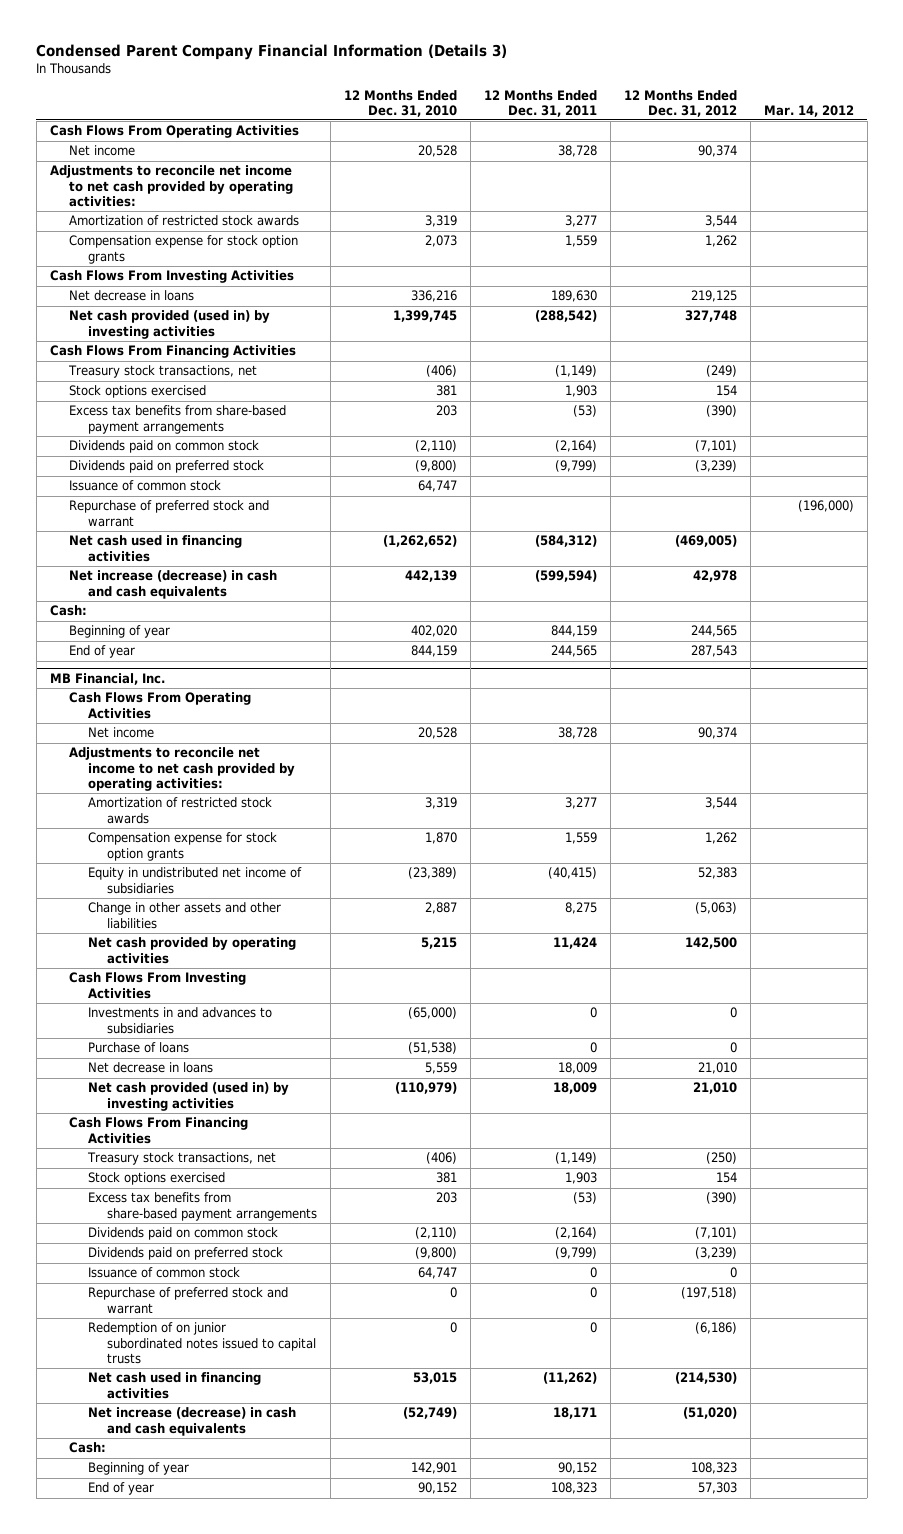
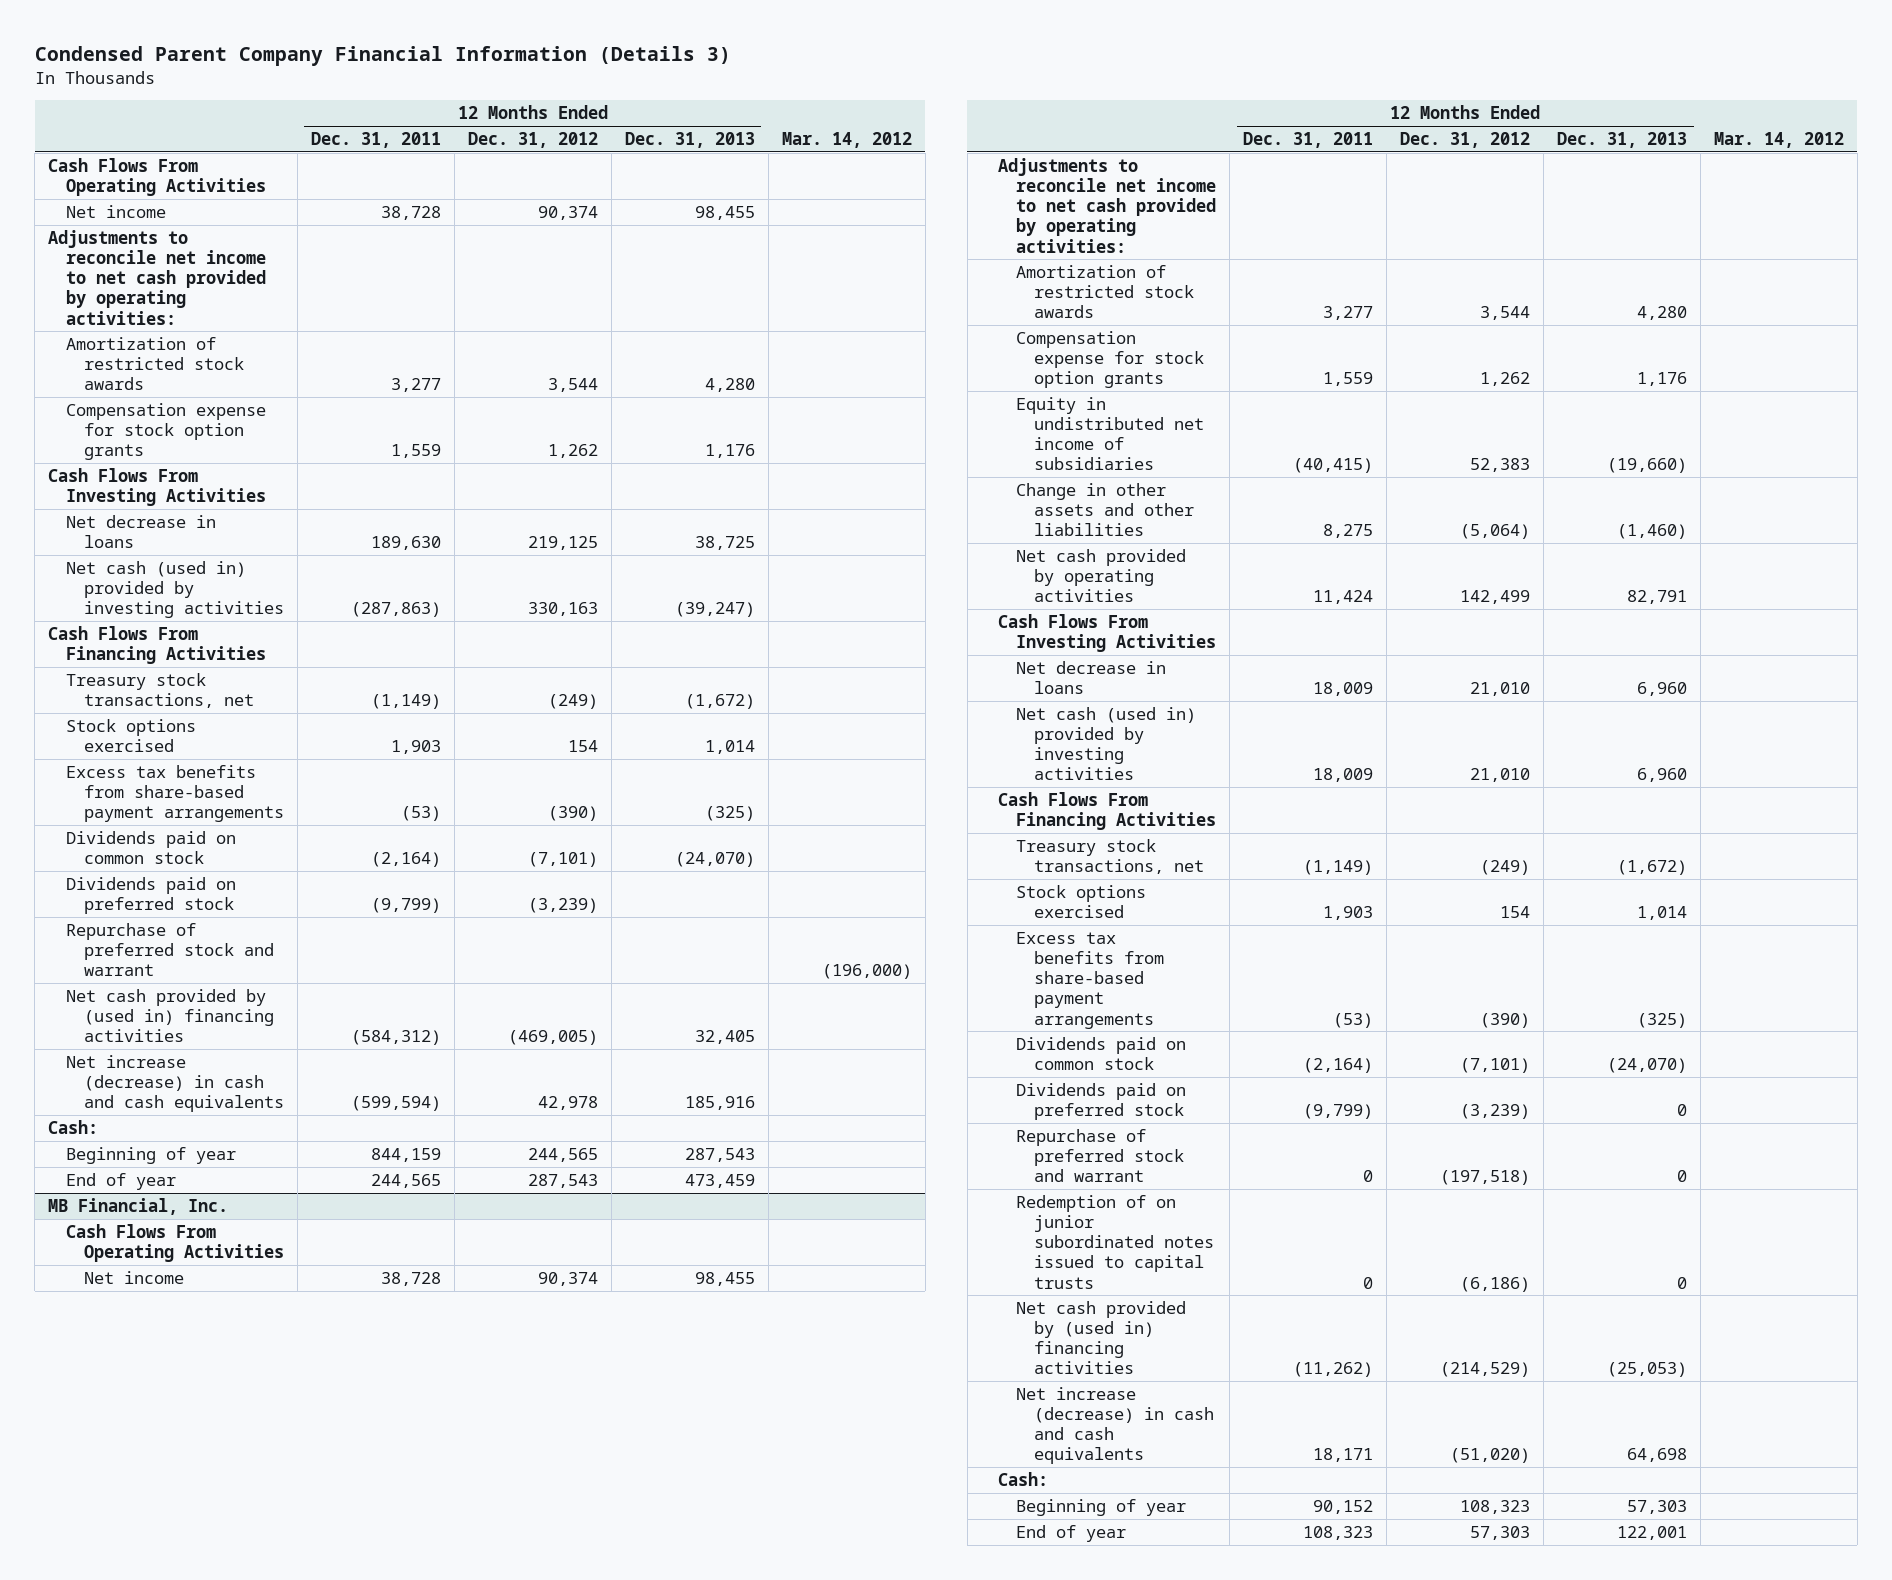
[344,89,458,117] 12 Months Ended Dec. 31, 2010 -> none
none -> [624,132,755,149] Dec. 31, 2013
[68,310,270,339] Net cash provided (used in) by investing activities -> [66,560,285,619] Net cash (used in) provided by investing activities
[534,310,597,323] (288,542) -> [351,602,442,618] (287,863)
[684,310,737,323] 327,748 -> [527,602,598,617] 330,163
[68,480,221,492] Issuance of common stock -> none
[68,535,242,562] Net cash used in financing activities -> [66,988,275,1043] Net cash provided by (used in) financing activities
[694,902,737,915] (5,063) -> [1460,524,1531,540] (5,064)
[684,937,737,950] 142,500 -> [1460,590,1531,605] 142,499
[88,1007,273,1034] Investments in and advances to subsidiaries -> none
[88,1042,190,1054] Purchase of loans -> none
[88,1082,290,1111] Net cash provided (used in) by investing activities -> [1016,706,1197,781] Net cash (used in) provided by investing activities
[705,1152,737,1165] (250) -> [1480,860,1531,876] (249)
[88,1267,241,1279] Issuance of common stock -> none
[88,1372,262,1399] Net cash used in financing activities -> [1016,1300,1187,1375] Net cash provided by (used in) financing activities
[674,1372,737,1385] (214,530) -> [1440,1362,1531,1378] (214,529)

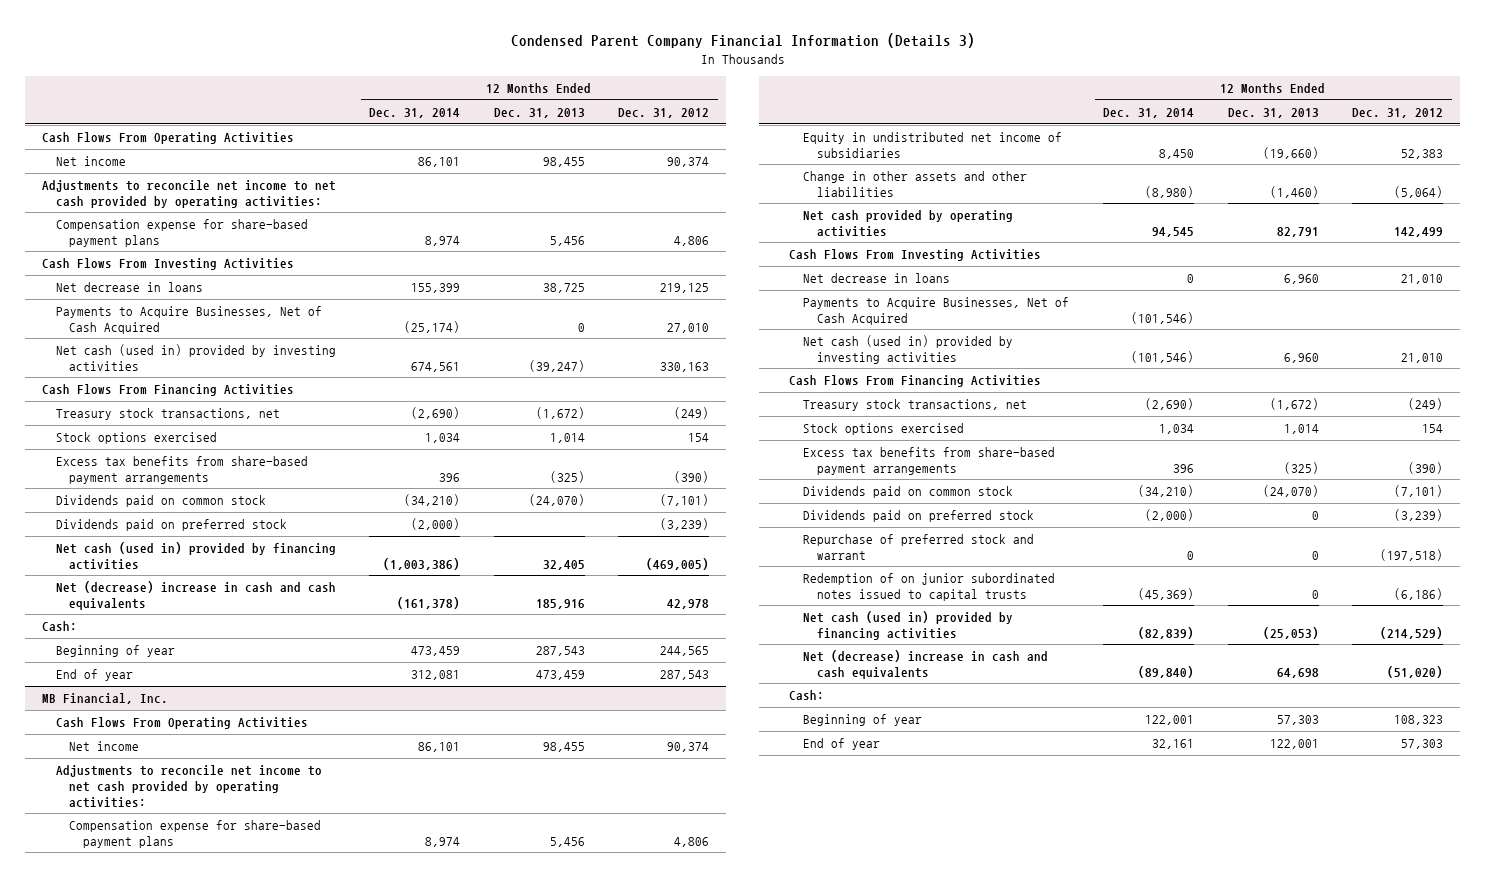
[311,132,442,149] Dec. 31, 2011 -> none
[781,132,912,149] Mar. 14, 2012 -> none
none -> [369,108,461,119] Dec. 31, 2014
[66,336,245,391] Amortization of restricted stock awards -> none
[66,402,267,461] Compensation expense for stock option grants -> none
none -> [55,219,308,247] Compensation expense for share-based payment plans
none -> [55,306,322,334] Payments to Acquire Businesses, Net of Cash Acquired
[66,922,275,977] Repurchase of preferred stock and warrant -> none
[66,988,275,1043] Net cash provided by (used in) financing activities -> [55,542,336,570] Net cash (used in) provided by financing activities
[66,1054,285,1113] Net increase (decrease) in cash and cash equivalents -> [55,581,336,610] Net (decrease) increase in cash and cash equivalents
[1016,264,1195,319] Amortization of restricted stock awards -> none
[1016,330,1205,389] Compensation expense for stock option grants -> none
none -> [69,820,322,848] Compensation expense for share-based payment plans
none -> [802,297,1069,325] Payments to Acquire Businesses, Net of Cash Acquired
[1016,1300,1187,1375] Net cash provided by (used in) financing activities -> [802,611,1013,640] Net cash (used in) provided by financing activities
[1016,1386,1215,1465] Net increase (decrease) in cash and cash equivalents -> [802,650,1048,679] Net (decrease) increase in cash and cash equivalents

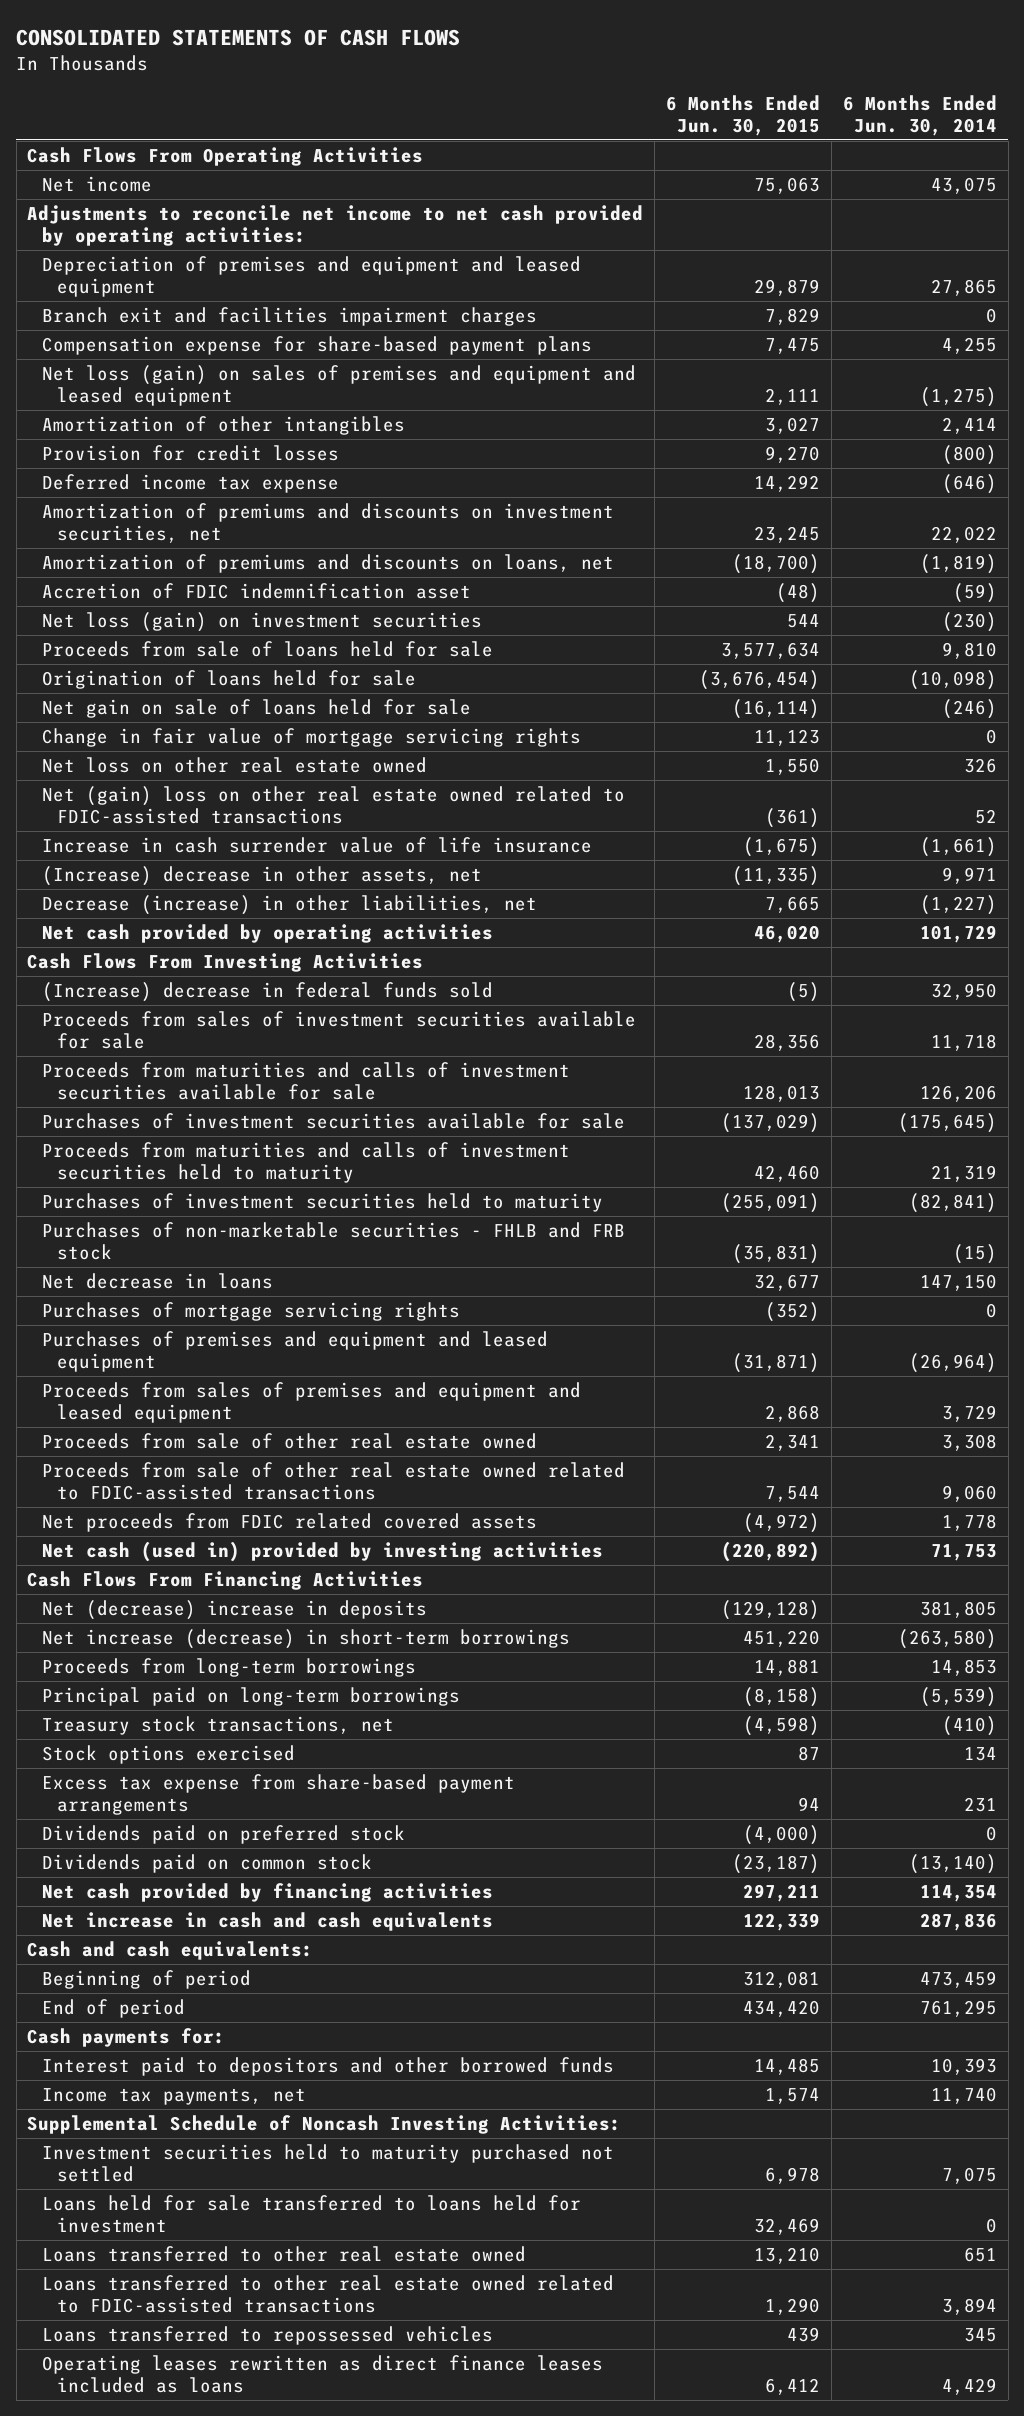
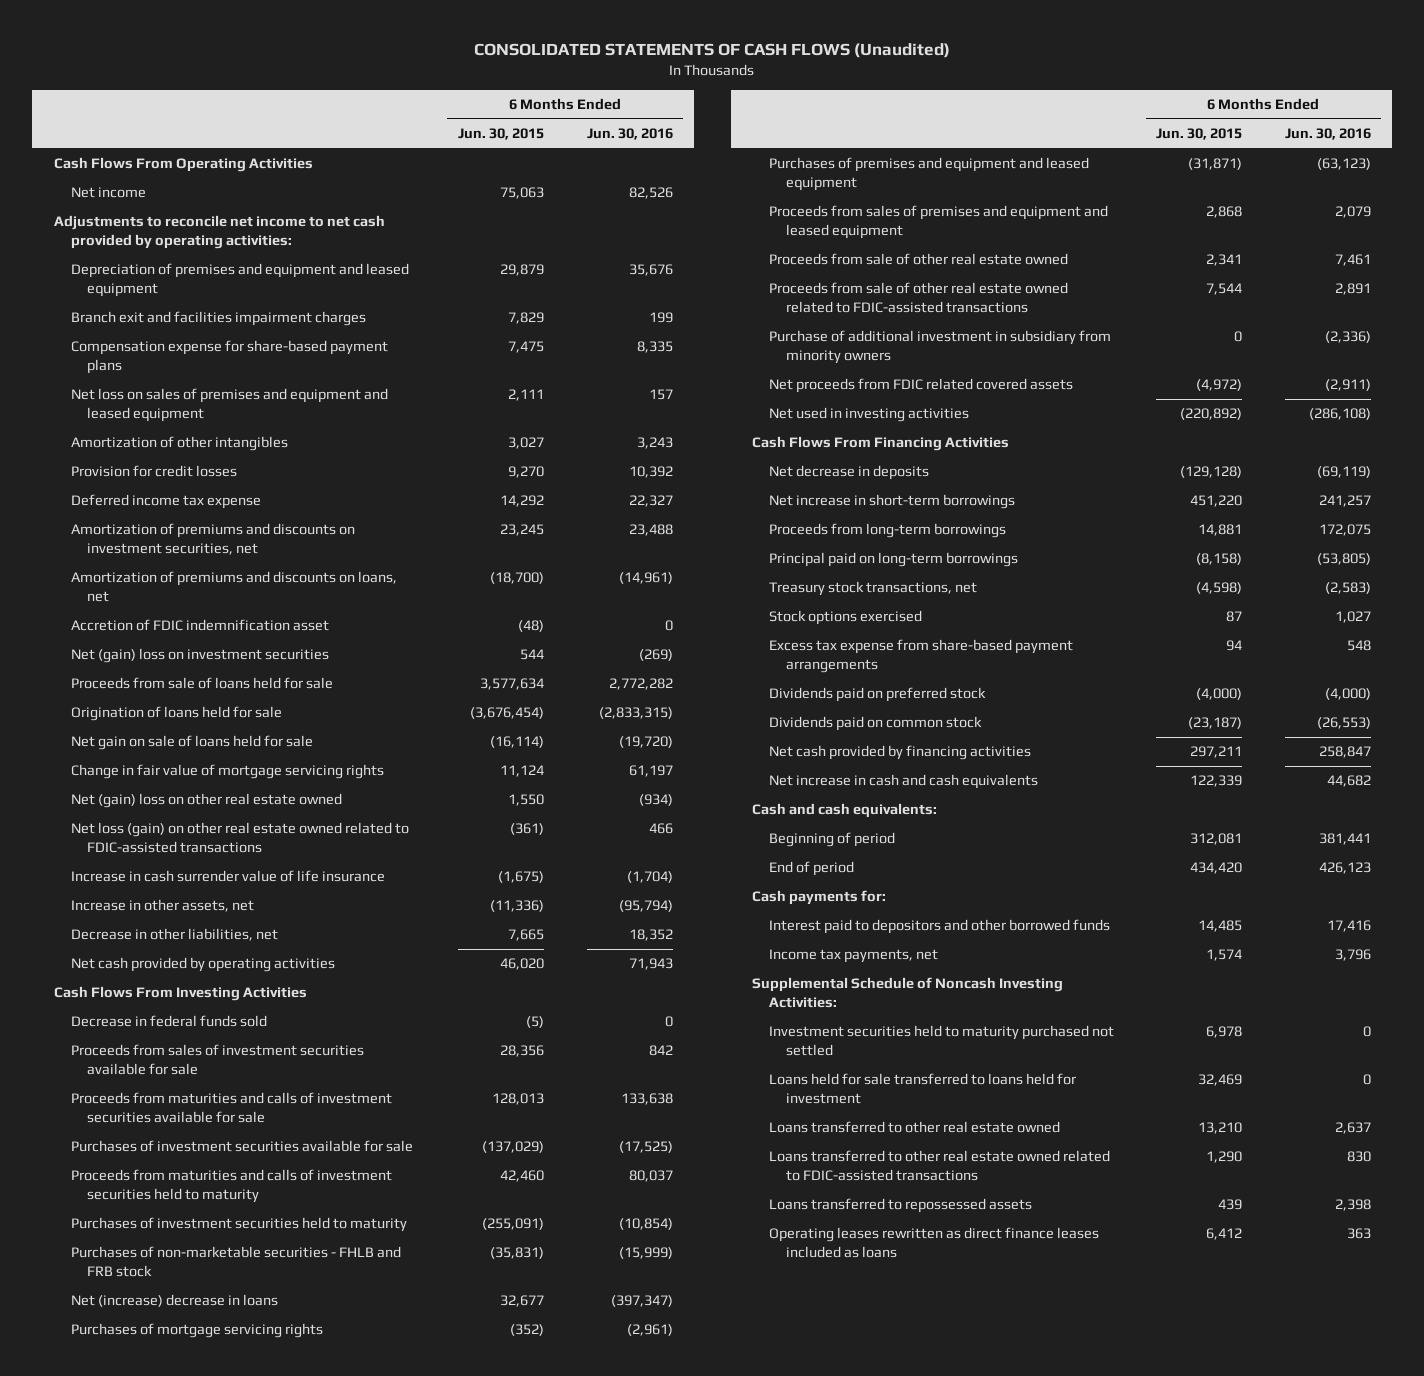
[16,29,461,47] CONSOLIDATED STATEMENTS OF CASH FLOWS -> [474,43,951,59] CONSOLIDATED STATEMENTS OF CASH FLOWS (Unaudited)
[843,94,998,137] 6 Months Ended Jun. 30, 2014 -> none
none -> [586,128,673,141] Jun. 30, 2016
[42,364,637,407] Net loss (gain) on sales of premises and equipment and leased equipment -> [70,388,388,423] Net loss on sales of premises and equipment and leased equipment
[42,611,483,632] Net loss (gain) on investment securities -> [70,648,329,664] Net (gain) loss on investment securities
[754,728,821,746] 11,123 -> [500,765,545,778] 11,124
[42,756,428,773] Net loss on other real estate owned -> [70,793,342,809] Net (gain) loss on other real estate owned
[42,785,626,825] Net (gain) loss on other real estate owned related to FDIC-assisted transactions -> [70,822,409,854] Net loss (gain) on other real estate owned related to FDIC-assisted transactions
[42,865,483,886] (Increase) decrease in other assets, net -> [70,899,254,913] Increase in other assets, net
[732,865,821,886] (11,335) -> [490,900,545,913] (11,336)
[42,894,538,915] Decrease (increase) in other liabilities, net -> [70,928,278,942] Decrease in other liabilities, net
[42,981,494,1002] (Increase) decrease in federal funds sold -> [70,1015,267,1028] Decrease in federal funds sold
[42,1272,274,1289] Net decrease in loans -> [70,1294,278,1308] Net (increase) decrease in loans
none -> [768,330,1111,365] Purchase of additional investment in subsidiary from minority owners
[42,1540,604,1562] Net cash (used in) provided by investing activities -> [768,407,969,423] Net used in investing activities
[42,1599,428,1620] Net (decrease) increase in deposits -> [768,465,929,481] Net decrease in deposits
[42,1628,571,1649] Net increase (decrease) in short-term borrowings -> [768,494,1015,510] Net increase in short-term borrowings
[42,2325,494,2345] Loans transferred to repossessed vehicles -> [768,1198,1032,1214] Loans transferred to repossessed assets

